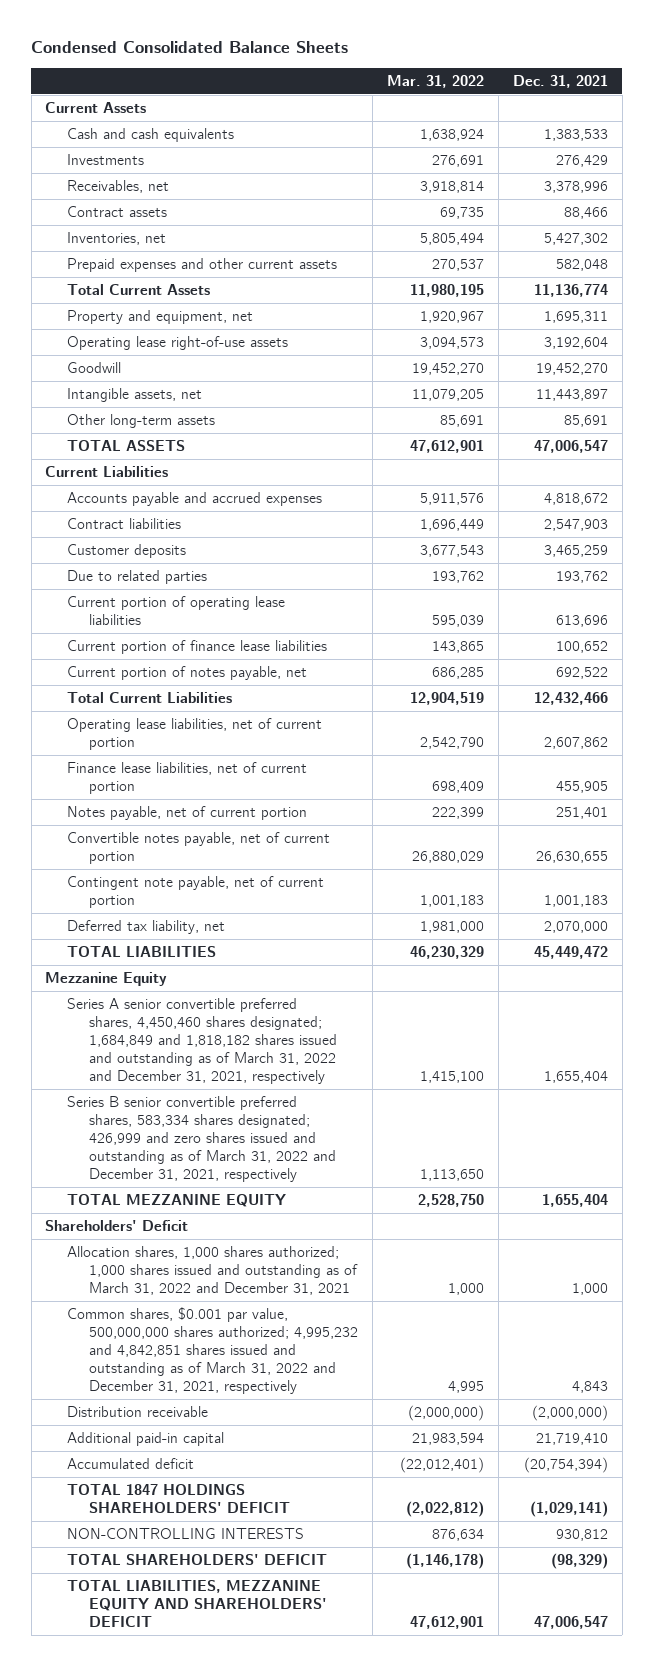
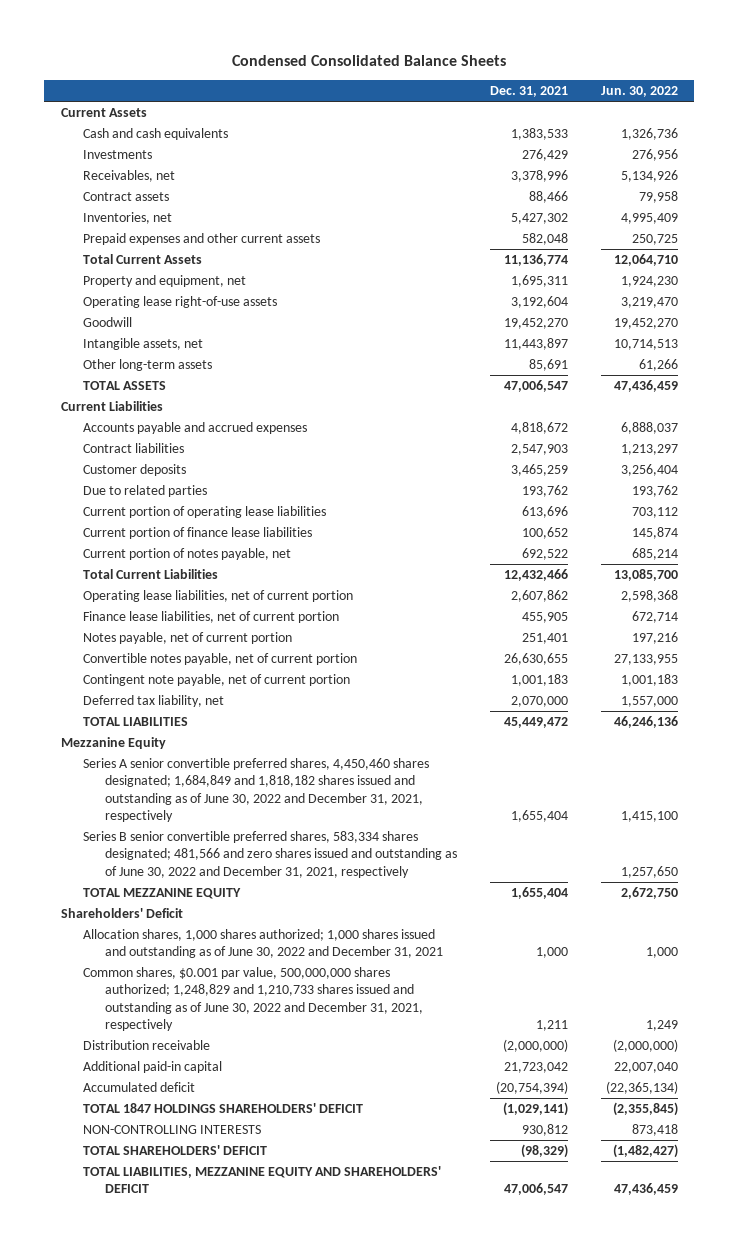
[387,74,485,88] Mar. 31, 2022 -> none
none -> [600,86,678,98] Jun. 30, 2022
[67,997,338,1084] Series A senior convertible preferred shares, 4,450,460 shares designated; 1,684,849 and 1,818,182 shares issued and outstanding as of March 31, 2022 and December 31, 2021, respectively -> [82,758,429,823] Series A senior convertible preferred shares, 4,450,460 shares designated; 1,684,849 and 1,818,182 shares issued and outstanding as of June 30, 2022 and December 31, 2021, respectively
[67,1095,337,1182] Series B senior convertible preferred shares, 583,334 shares designated; 426,999 and zero shares issued and outstanding as of March 31, 2022 and December 31, 2021, respectively -> [82,831,458,878] Series B senior convertible preferred shares, 583,334 shares designated; 481,566 and zero shares issued and outstanding as of June 30, 2022 and December 31, 2021, respectively
[67,1245,359,1295] Allocation shares, 1,000 shares authorized; 1,000 shares issued and outstanding as of March 31, 2022 and December 31, 2021 -> [82,929,444,959] Allocation shares, 1,000 shares authorized; 1,000 shares issued and outstanding as of June 30, 2022 and December 31, 2021
[67,1306,359,1394] Common shares, $0.001 par value, 500,000,000 shares authorized; 4,995,232 and 4,842,851 shares issued and outstanding as of March 31, 2022 and December 31, 2021, respectively -> [82,967,424,1032] Common shares, $0.001 par value, 500,000,000 shares authorized; 1,248,829 and 1,210,733 shares issued and outstanding as of June 30, 2022 and December 31, 2021, respectively
[571,1380,608,1393] 4,843 -> [535,1020,568,1032] 1,211
[535,1432,608,1445] 21,719,410 -> [503,1062,568,1074] 21,723,042

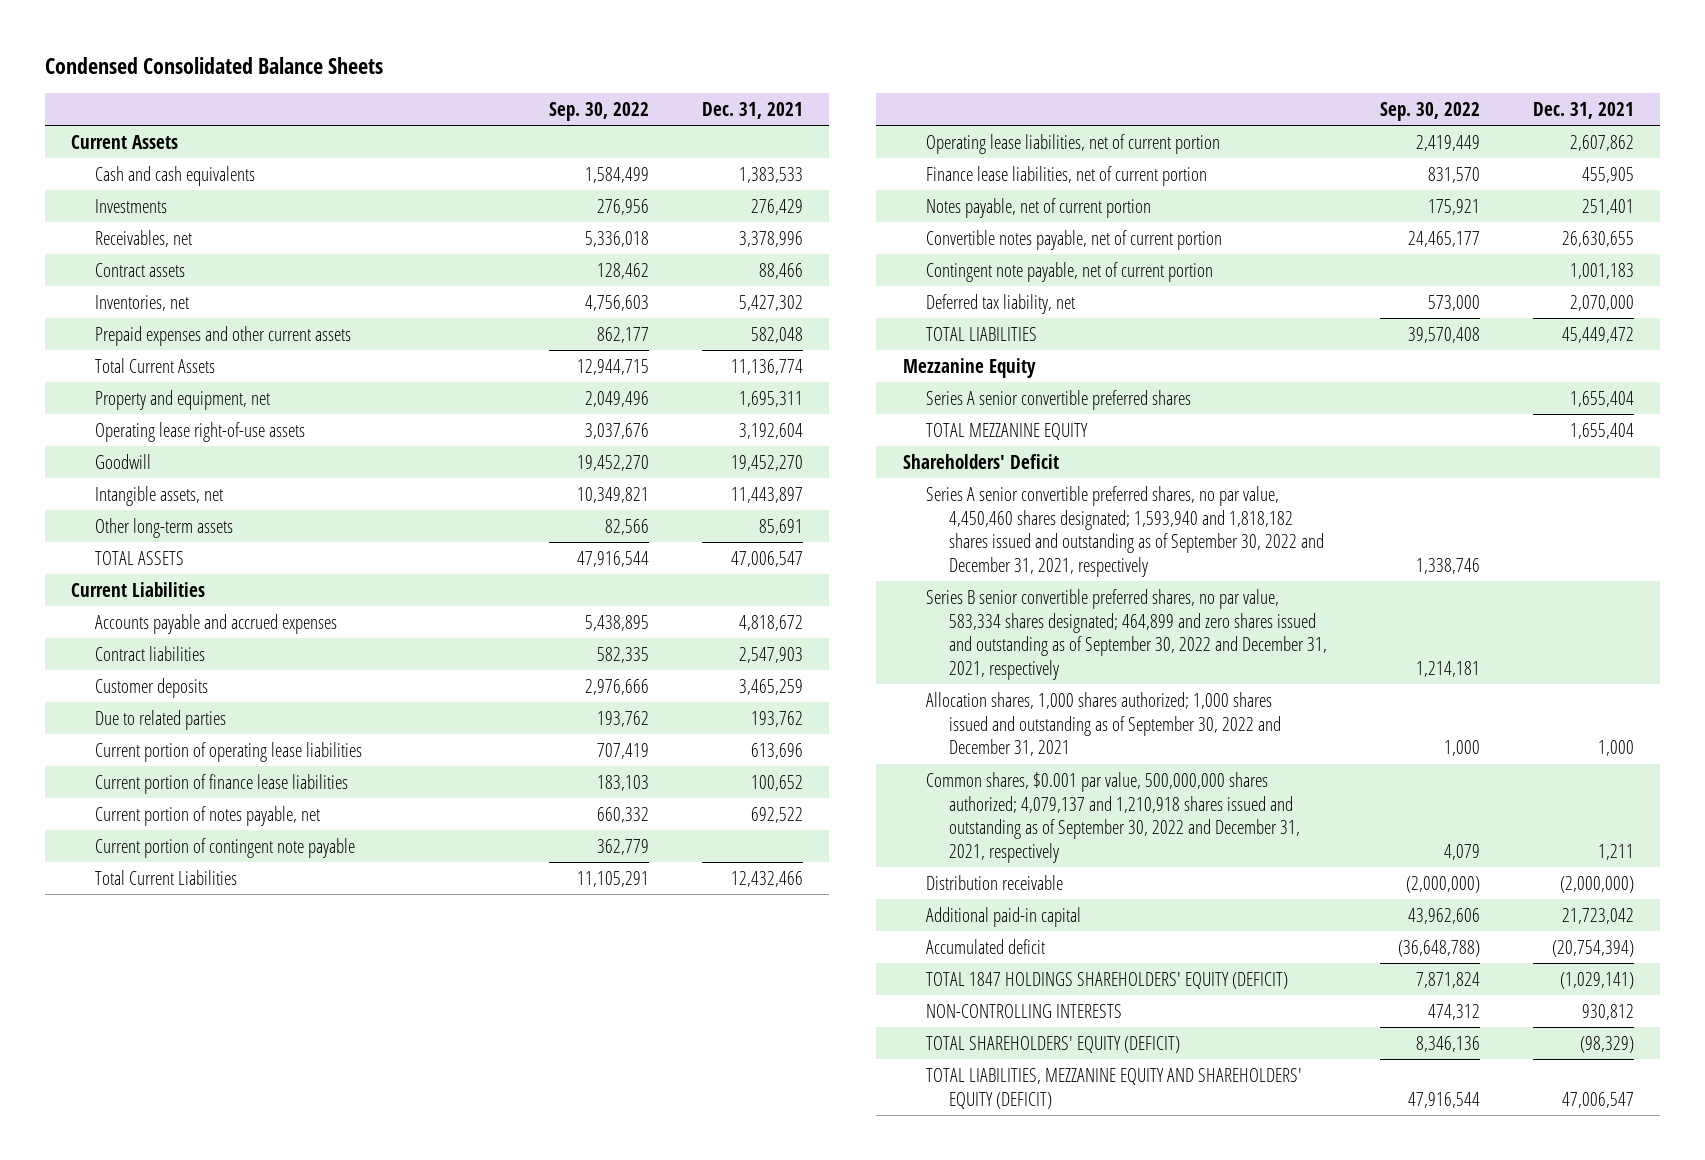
[600,86,678,98] Jun. 30, 2022 -> none
none -> [548,101,649,121] Sep. 30, 2022
none -> [94,837,355,858] Current portion of contingent note payable
[82,831,458,878] Series B senior convertible preferred shares, 583,334 shares designated; 481,566 and zero shares issued and outstanding as of June 30, 2022 and December 31, 2021, respectively -> none
[82,758,429,823] Series A senior convertible preferred shares, 4,450,460 shares designated; 1,684,849 and 1,818,182 shares issued and outstanding as of June 30, 2022 and December 31, 2021, respectively -> [925,389,1191,410] Series A senior convertible preferred shares
none -> [925,485,1325,578] Series A senior convertible preferred shares, no par value, 4,450,460 shares designated; 1,593,940 and 1,818,182 shares issued and outstanding as of September 30, 2022 and December 31, 2021, respectively
none -> [925,588,1328,681] Series B senior convertible preferred shares, no par value, 583,334 shares designated; 464,899 and zero shares issued and outstanding as of September 30, 2022 and December 31, 2021, respectively
[82,929,444,959] Allocation shares, 1,000 shares authorized; 1,000 shares issued and outstanding as of June 30, 2022 and December 31, 2021 -> [925,691,1282,757] Allocation shares, 1,000 shares authorized; 1,000 shares issued and outstanding as of September 30, 2022 and December 31, 2021
[82,967,424,1032] Common shares, $0.001 par value, 500,000,000 shares authorized; 1,248,829 and 1,210,733 shares issued and outstanding as of June 30, 2022 and December 31, 2021, respectively -> [925,771,1301,864] Common shares, $0.001 par value, 500,000,000 shares authorized; 4,079,137 and 1,210,918 shares issued and outstanding as of September 30, 2022 and December 31, 2021, respectively
[82,1103,363,1114] TOTAL 1847 HOLDINGS SHAREHOLDERS' DEFICIT -> [925,971,1288,989] TOTAL 1847 HOLDINGS SHAREHOLDERS' EQUITY (DEFICIT)
[82,1145,267,1156] TOTAL SHAREHOLDERS' DEFICIT -> [925,1035,1180,1053] TOTAL SHAREHOLDERS' EQUITY (DEFICIT)
[82,1166,441,1194] TOTAL LIABILITIES, MEZZANINE EQUITY AND SHAREHOLDERS' DEFICIT -> [925,1067,1302,1109] TOTAL LIABILITIES, MEZZANINE EQUITY AND SHAREHOLDERS' EQUITY (DEFICIT)

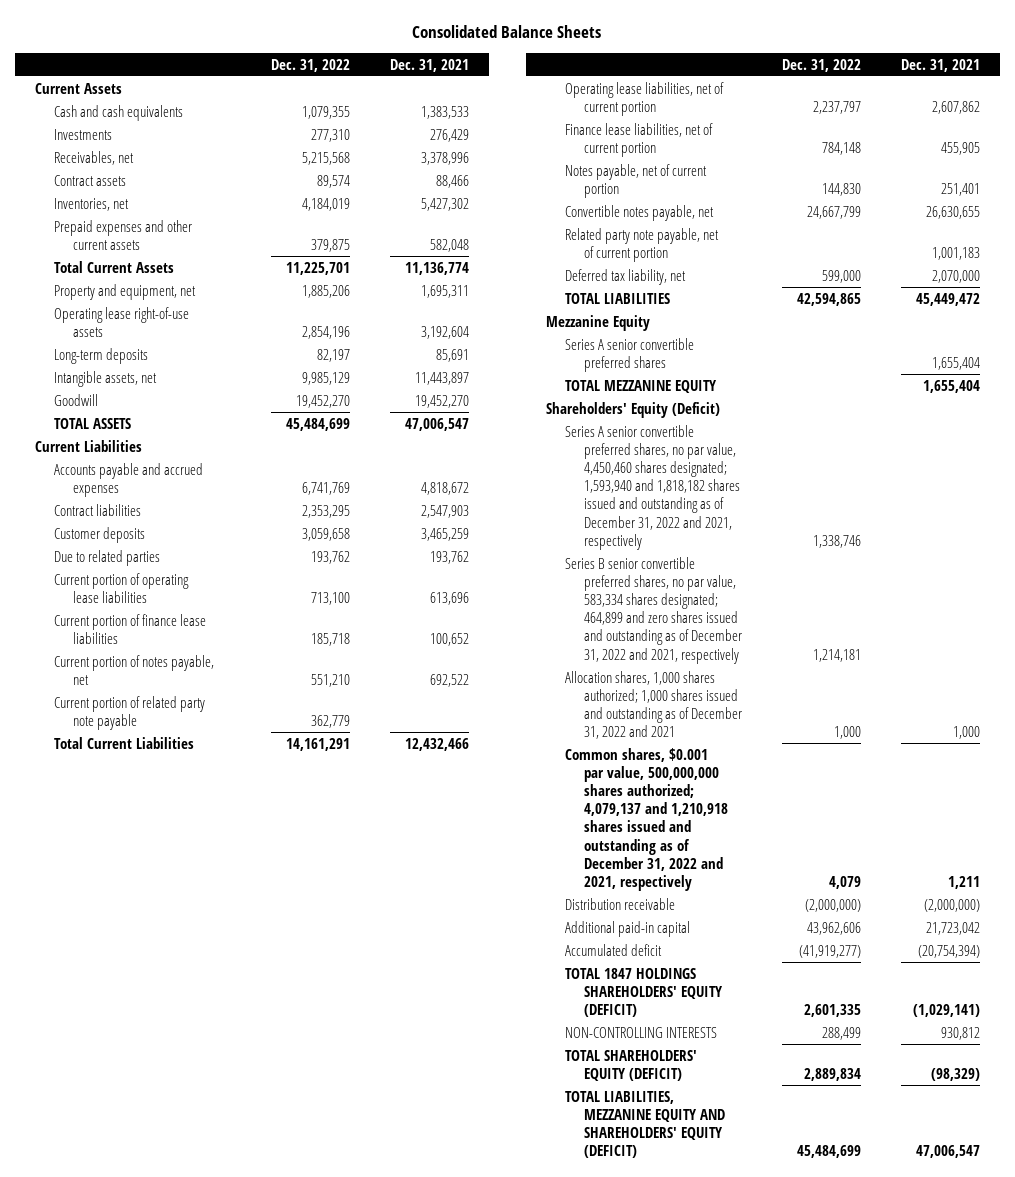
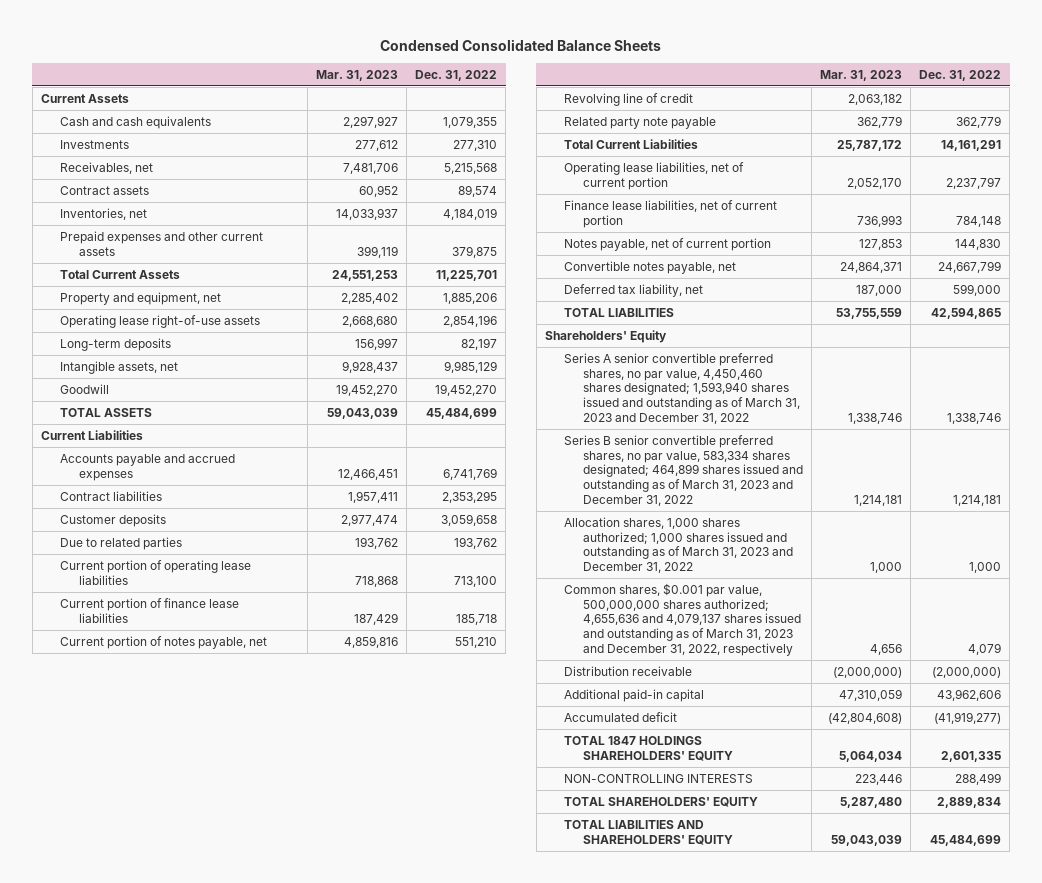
[412,25,602,39] Consolidated Balance Sheets -> [379,38,661,51] Condensed Consolidated Balance Sheets
[389,58,469,72] Dec. 31, 2021 -> none
none -> [316,69,399,81] Mar. 31, 2023
none -> [563,92,693,106] Revolving line of credit
[54,695,206,730] Current portion of related party note payable -> [563,116,716,129] Related party note payable
[565,227,720,262] Related party note payable, net of current portion -> none
[545,314,650,331] Mezzanine Equity -> none
[565,337,695,372] Series A senior convertible preferred shares -> none
[565,379,718,393] TOTAL MEZZANINE EQUITY -> none
[545,401,720,418] Shareholders' Equity (Deficit) -> [544,329,667,343] Shareholders' Equity
[565,424,741,550] Series A senior convertible preferred shares, no par value, 4,450,460 shares designated; 1,593,940 and 1,818,182 shares issued and outstanding as of December 31, 2022 and 2021, respectively -> [563,352,801,424] Series A senior convertible preferred shares, no par value, 4,450,460 shares designated; 1,593,940 shares issued and outstanding as of March 31, 2023 and December 31, 2022
[565,556,743,664] Series B senior convertible preferred shares, no par value, 583,334 shares designated; 464,899 and zero shares issued and outstanding as of December 31, 2022 and 2021, respectively -> [563,434,804,506] Series B senior convertible preferred shares, no par value, 583,334 shares designated; 464,899 shares issued and outstanding as of March 31, 2023 and December 31, 2022
[565,670,743,740] Allocation shares, 1,000 shares authorized; 1,000 shares issued and outstanding as of December 31, 2022 and 2021 -> [563,516,794,573] Allocation shares, 1,000 shares authorized; 1,000 shares issued and outstanding as of March 31, 2023 and December 31, 2022
[565,747,729,891] Common shares, $0.001 par value, 500,000,000 shares authorized; 4,079,137 and 1,210,918 shares issued and outstanding as of December 31, 2022 and 2021, respectively -> [563,582,802,656] Common shares, $0.001 par value, 500,000,000 shares authorized; 4,655,636 and 4,079,137 shares issued and outstanding as of March 31, 2023 and December 31, 2022, respectively
[565,967,724,1017] TOTAL 1847 HOLDINGS SHAREHOLDERS' EQUITY (DEFICIT) -> [563,735,734,761] TOTAL 1847 HOLDINGS SHAREHOLDERS' EQUITY
[565,1049,698,1081] TOTAL SHAREHOLDERS' EQUITY (DEFICIT) -> [563,796,758,807] TOTAL SHAREHOLDERS' EQUITY
[565,1090,726,1159] TOTAL LIABILITIES, MEZZANINE EQUITY AND SHAREHOLDERS' EQUITY (DEFICIT) -> [563,819,734,845] TOTAL LIABILITIES AND SHAREHOLDERS' EQUITY

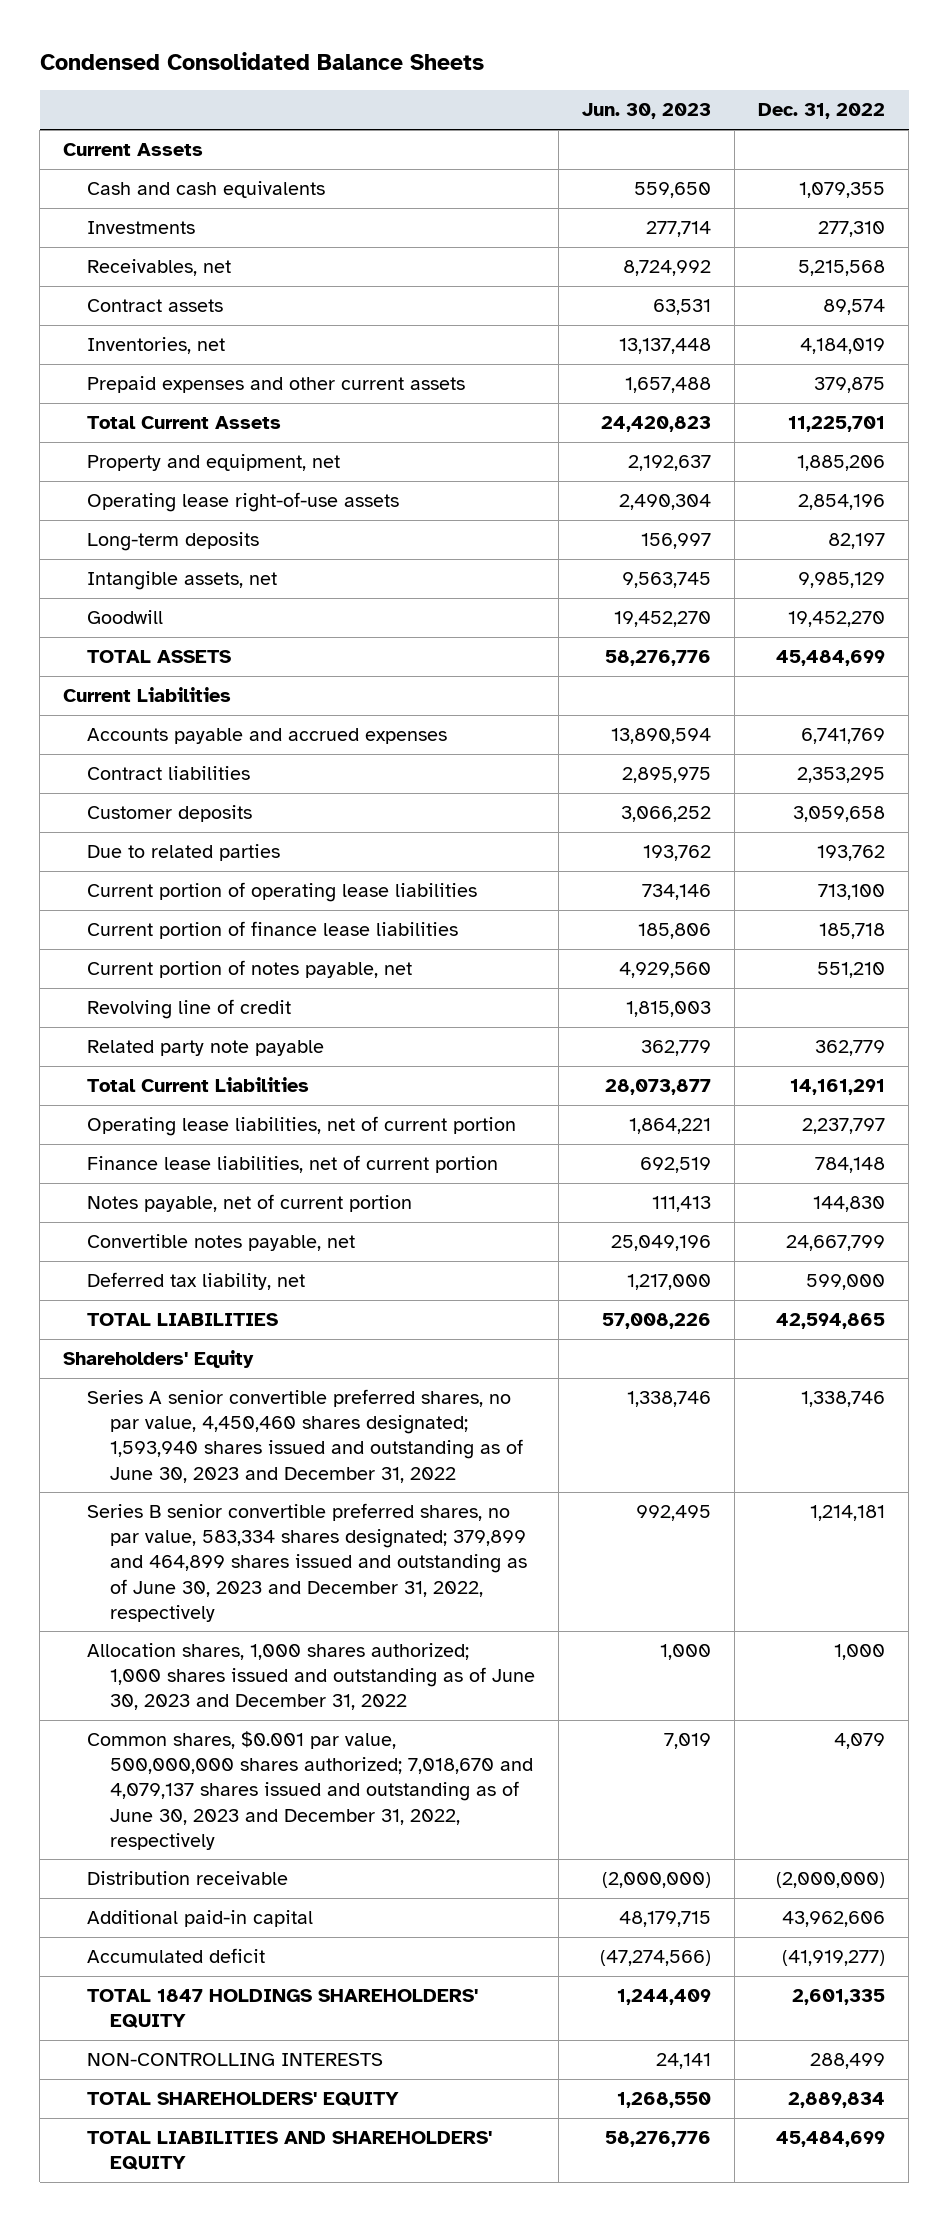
[316,69,399,81] Mar. 31, 2023 -> none
none -> [582,103,712,120] Jun. 30, 2023
[563,352,801,424] Series A senior convertible preferred shares, no par value, 4,450,460 shares designated; 1,593,940 shares issued and outstanding as of March 31, 2023 and December 31, 2022 -> [86,1389,524,1483] Series A senior convertible preferred shares, no par value, 4,450,460 shares designated; 1,593,940 shares issued and outstanding as of June 30, 2023 and December 31, 2022
[563,434,804,506] Series B senior convertible preferred shares, no par value, 583,334 shares designated; 464,899 shares issued and outstanding as of March 31, 2023 and December 31, 2022 -> [86,1503,528,1622] Series B senior convertible preferred shares, no par value, 583,334 shares designated; 379,899 and 464,899 shares issued and outstanding as of June 30, 2023 and December 31, 2022, respectively
[563,516,794,573] Allocation shares, 1,000 shares authorized; 1,000 shares issued and outstanding as of March 31, 2023 and December 31, 2022 -> [86,1643,536,1711] Allocation shares, 1,000 shares authorized; 1,000 shares issued and outstanding as of June 30, 2023 and December 31, 2022
[563,582,802,656] Common shares, $0.001 par value, 500,000,000 shares authorized; 4,655,636 and 4,079,137 shares issued and outstanding as of March 31, 2023 and December 31, 2022, respectively -> [86,1731,534,1850] Common shares, $0.001 par value, 500,000,000 shares authorized; 7,018,670 and 4,079,137 shares issued and outstanding as of June 30, 2023 and December 31, 2022, respectively

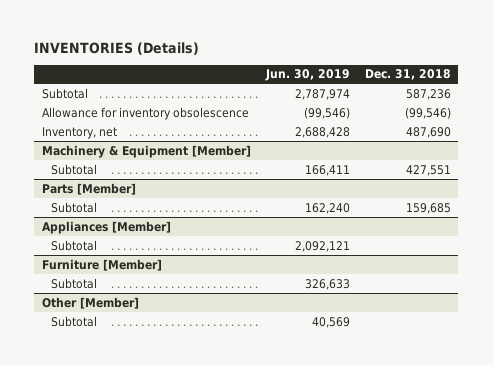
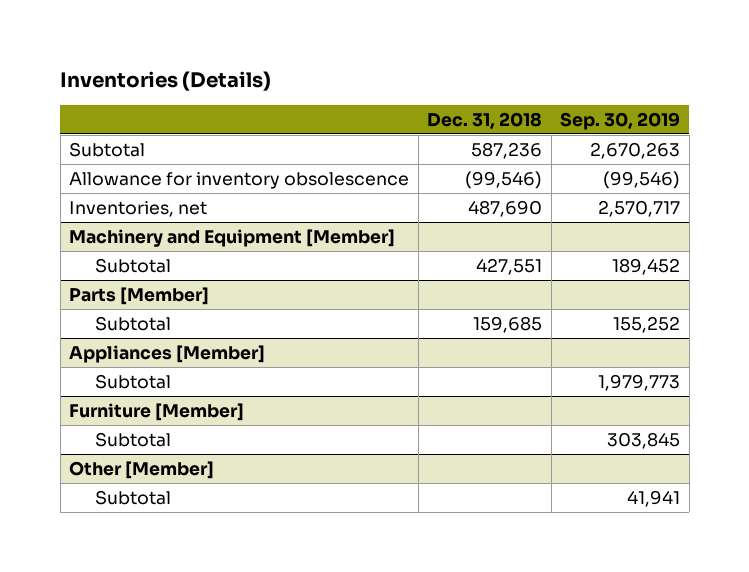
[34,41,200,55] INVENTORIES (Details) -> [60,71,272,92] Inventories (Details)
[264,69,350,82] Jun. 30, 2019 -> none
none -> [560,111,681,130] Sep. 30, 2019
[41,126,117,139] Inventory, net -> [69,200,208,217] Inventories, net
[41,144,251,158] Machinery & Equipment [Member] -> [69,228,396,247] Machinery and Equipment [Member]

